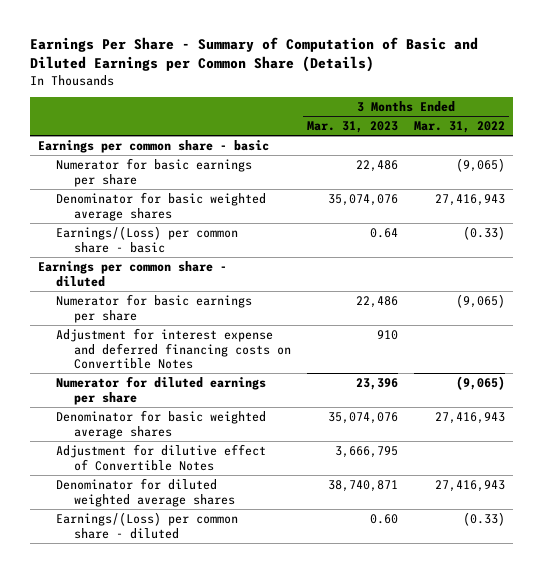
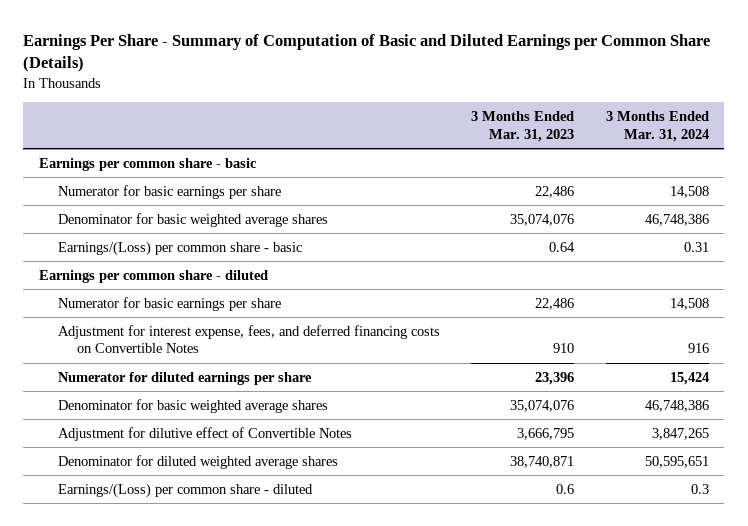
[413,121,505,134] Mar. 31, 2022 -> none
none -> [605,111,709,142] 3 Months Ended Mar. 31, 2024
[55,327,291,370] Adjustment for interest expense and deferred financing costs on Convertible Notes -> [57,324,440,354] Adjustment for interest expense, fees, and deferred financing costs on Convertible Notes
[369,513,398,524] 0.60 -> [556,483,575,494] 0.6

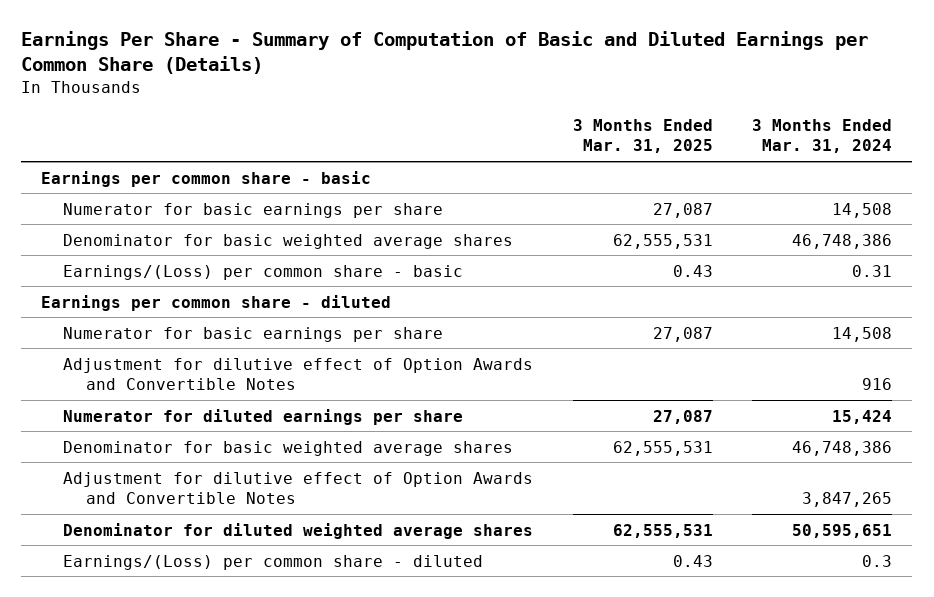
[471,111,575,142] 3 Months Ended Mar. 31, 2023 -> none
none -> [572,119,713,154] 3 Months Ended Mar. 31, 2025
[57,324,440,354] Adjustment for interest expense, fees, and deferred financing costs on Convertible Notes -> [63,357,534,390] Adjustment for dilutive effect of Option Awards and Convertible Notes
[57,426,352,441] Adjustment for dilutive effect of Convertible Notes -> [63,471,534,504] Adjustment for dilutive effect of Option Awards and Convertible Notes

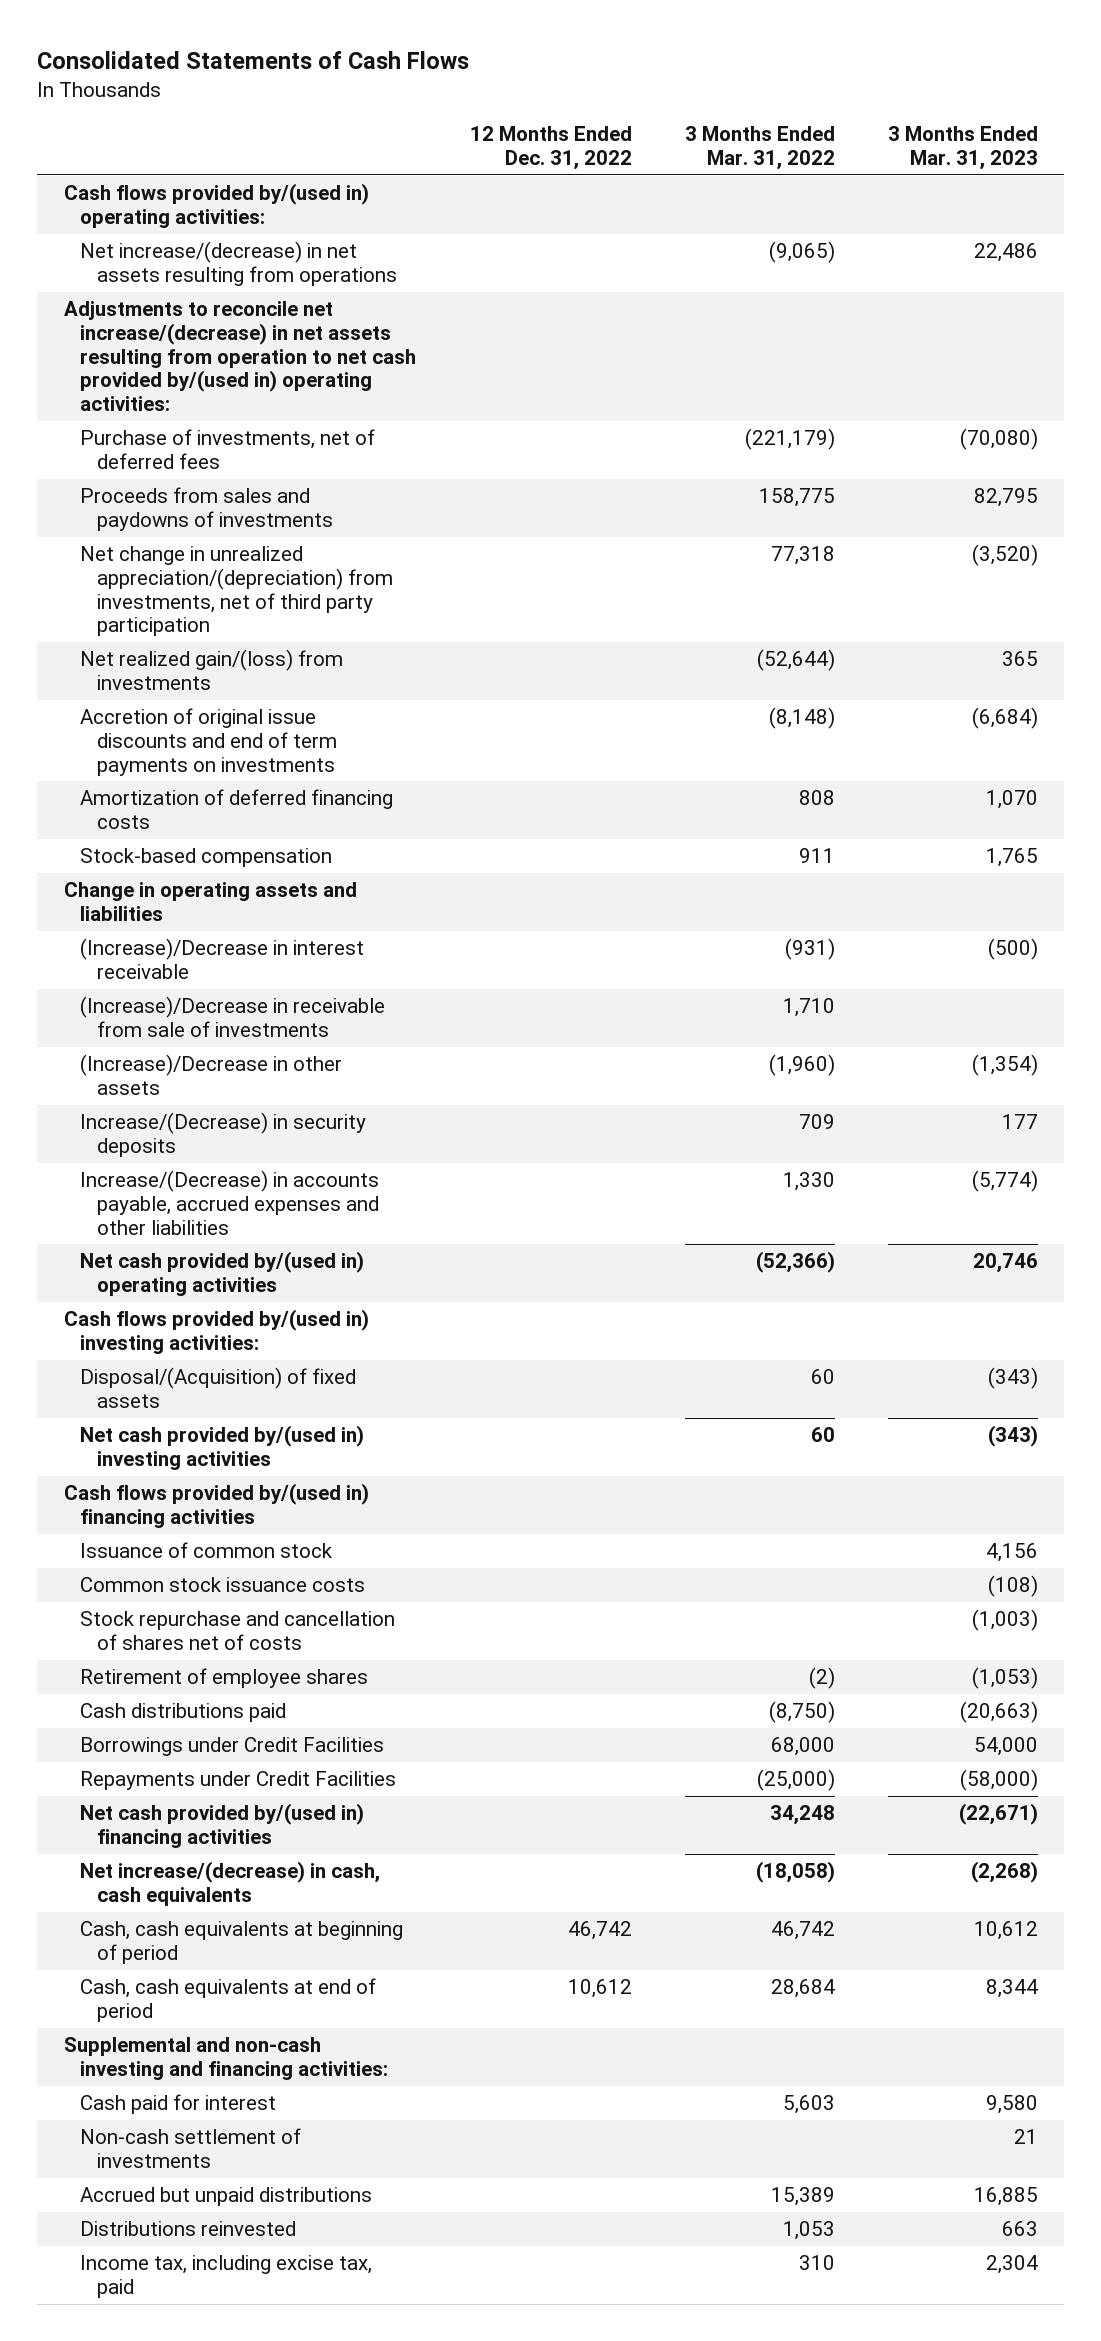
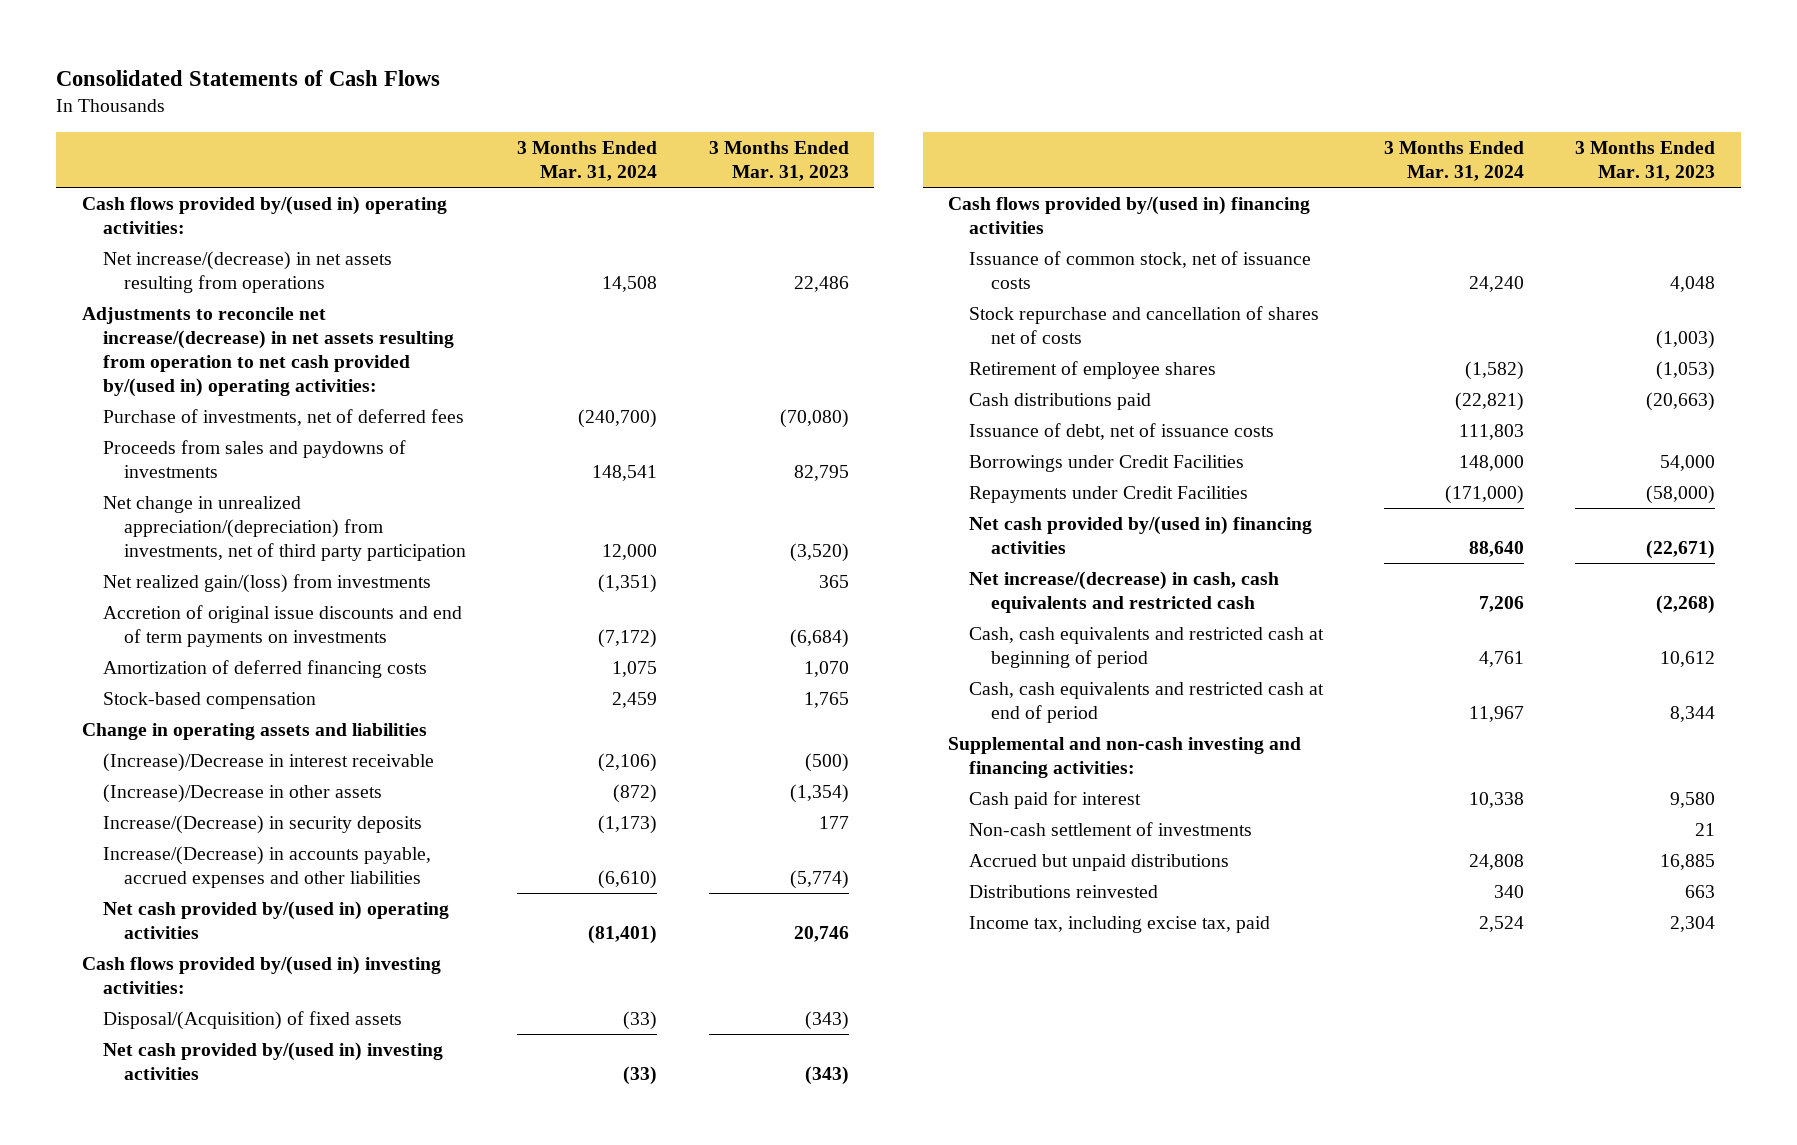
[469,126,632,171] 12 Months Ended Dec. 31, 2022 -> none
[684,126,835,171] 3 Months Ended Mar. 31, 2022 -> none
none -> [517,140,658,181] 3 Months Ended Mar. 31, 2024
[80,996,386,1037] (Increase)/Decrease in receivable from sale of investments -> none
[80,1577,366,1593] Common stock issuance costs -> none
[80,1542,333,1559] Issuance of common stock -> [969,250,1312,289] Issuance of common stock, net of issuance costs
[985,1543,1038,1563] 4,156 -> [1669,275,1715,292] 4,048
none -> [969,422,1275,440] Issuance of debt, net of issuance costs
[80,1861,381,1906] Net increase/(decrease) in cash, cash equivalents -> [969,570,1280,613] Net increase/(decrease) in cash, cash equivalents and restricted cash
[80,1921,404,1964] Cash, cash equivalents at beginning of period -> [969,626,1325,668] Cash, cash equivalents and restricted cash at beginning of period
[80,1978,377,2022] Cash, cash equivalents at end of period -> [969,681,1325,723] Cash, cash equivalents and restricted cash at end of period

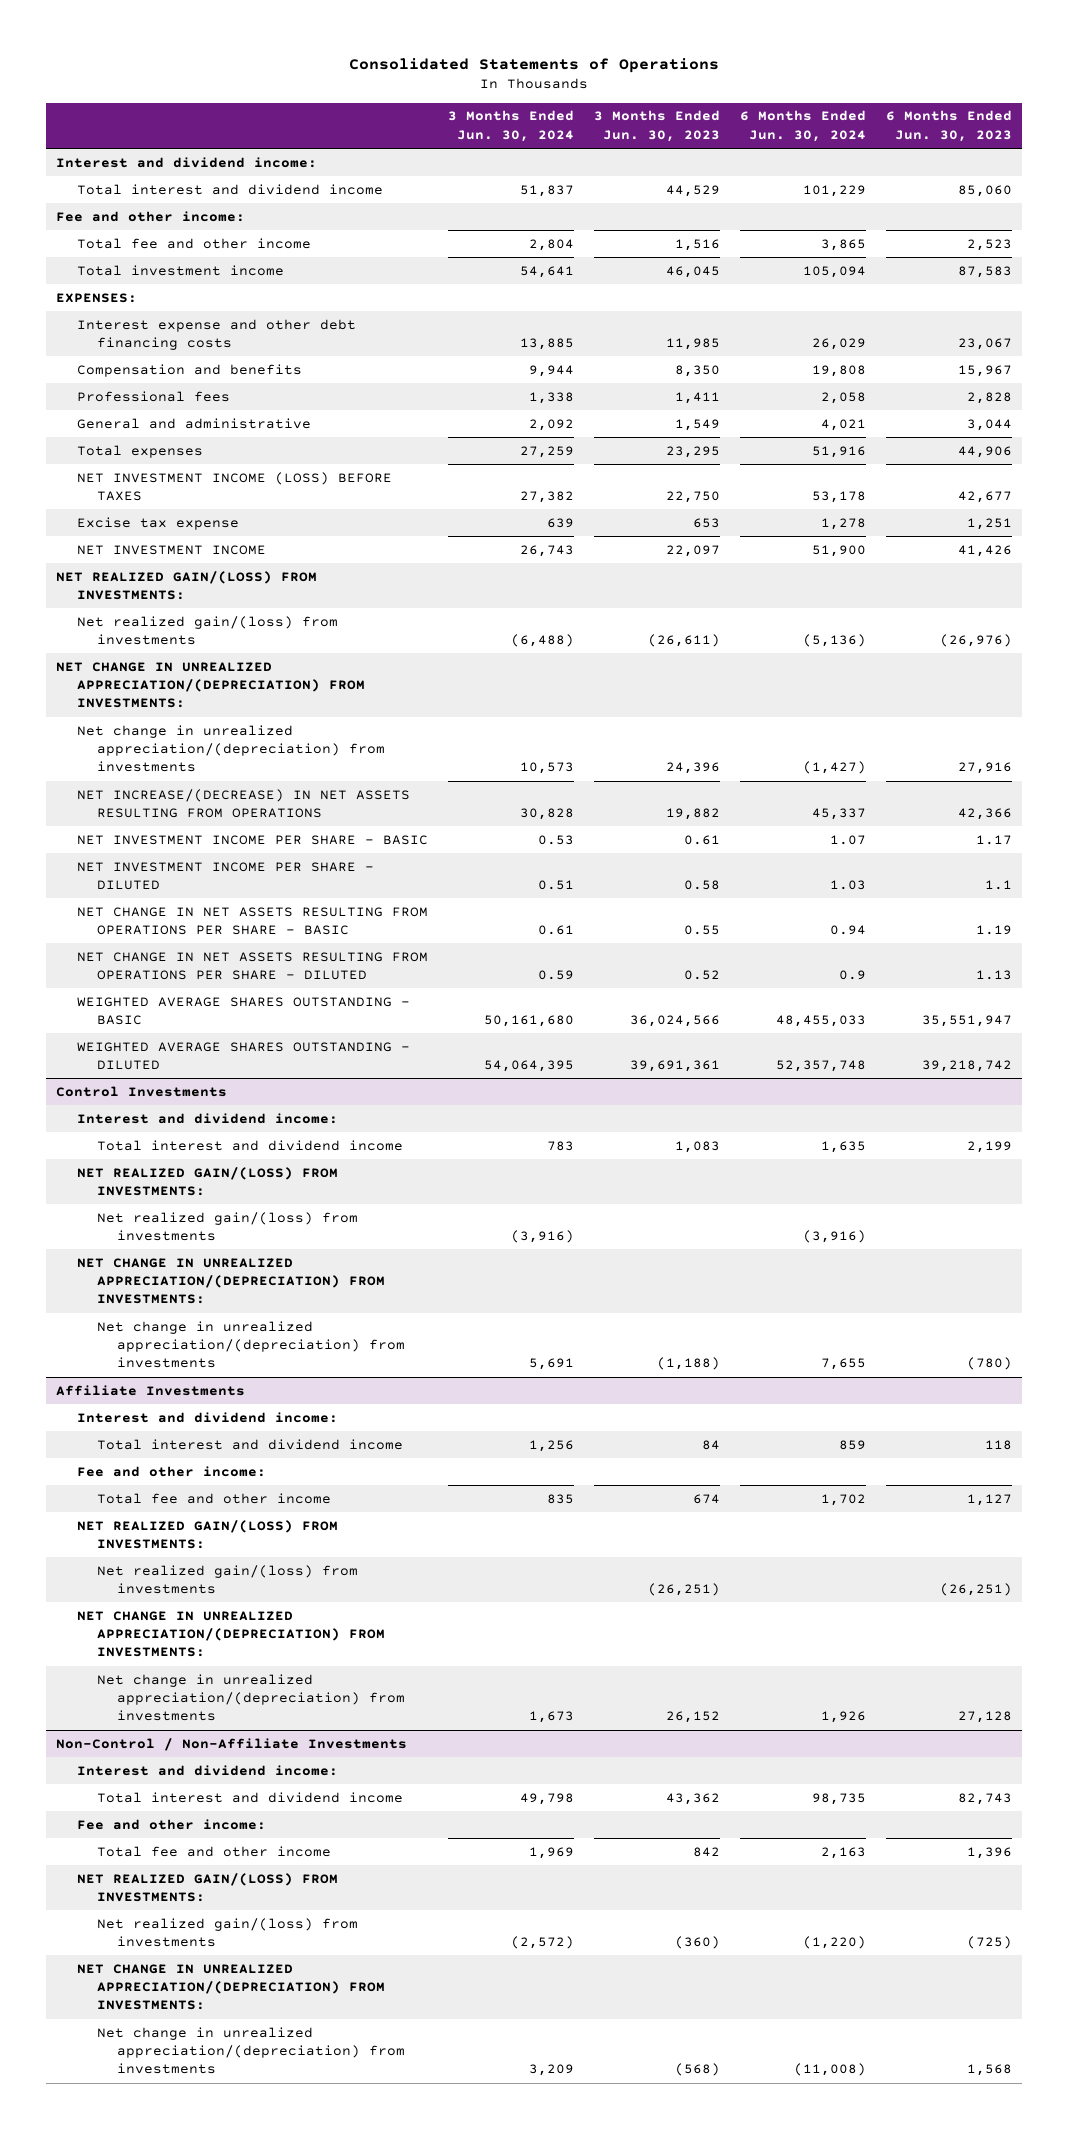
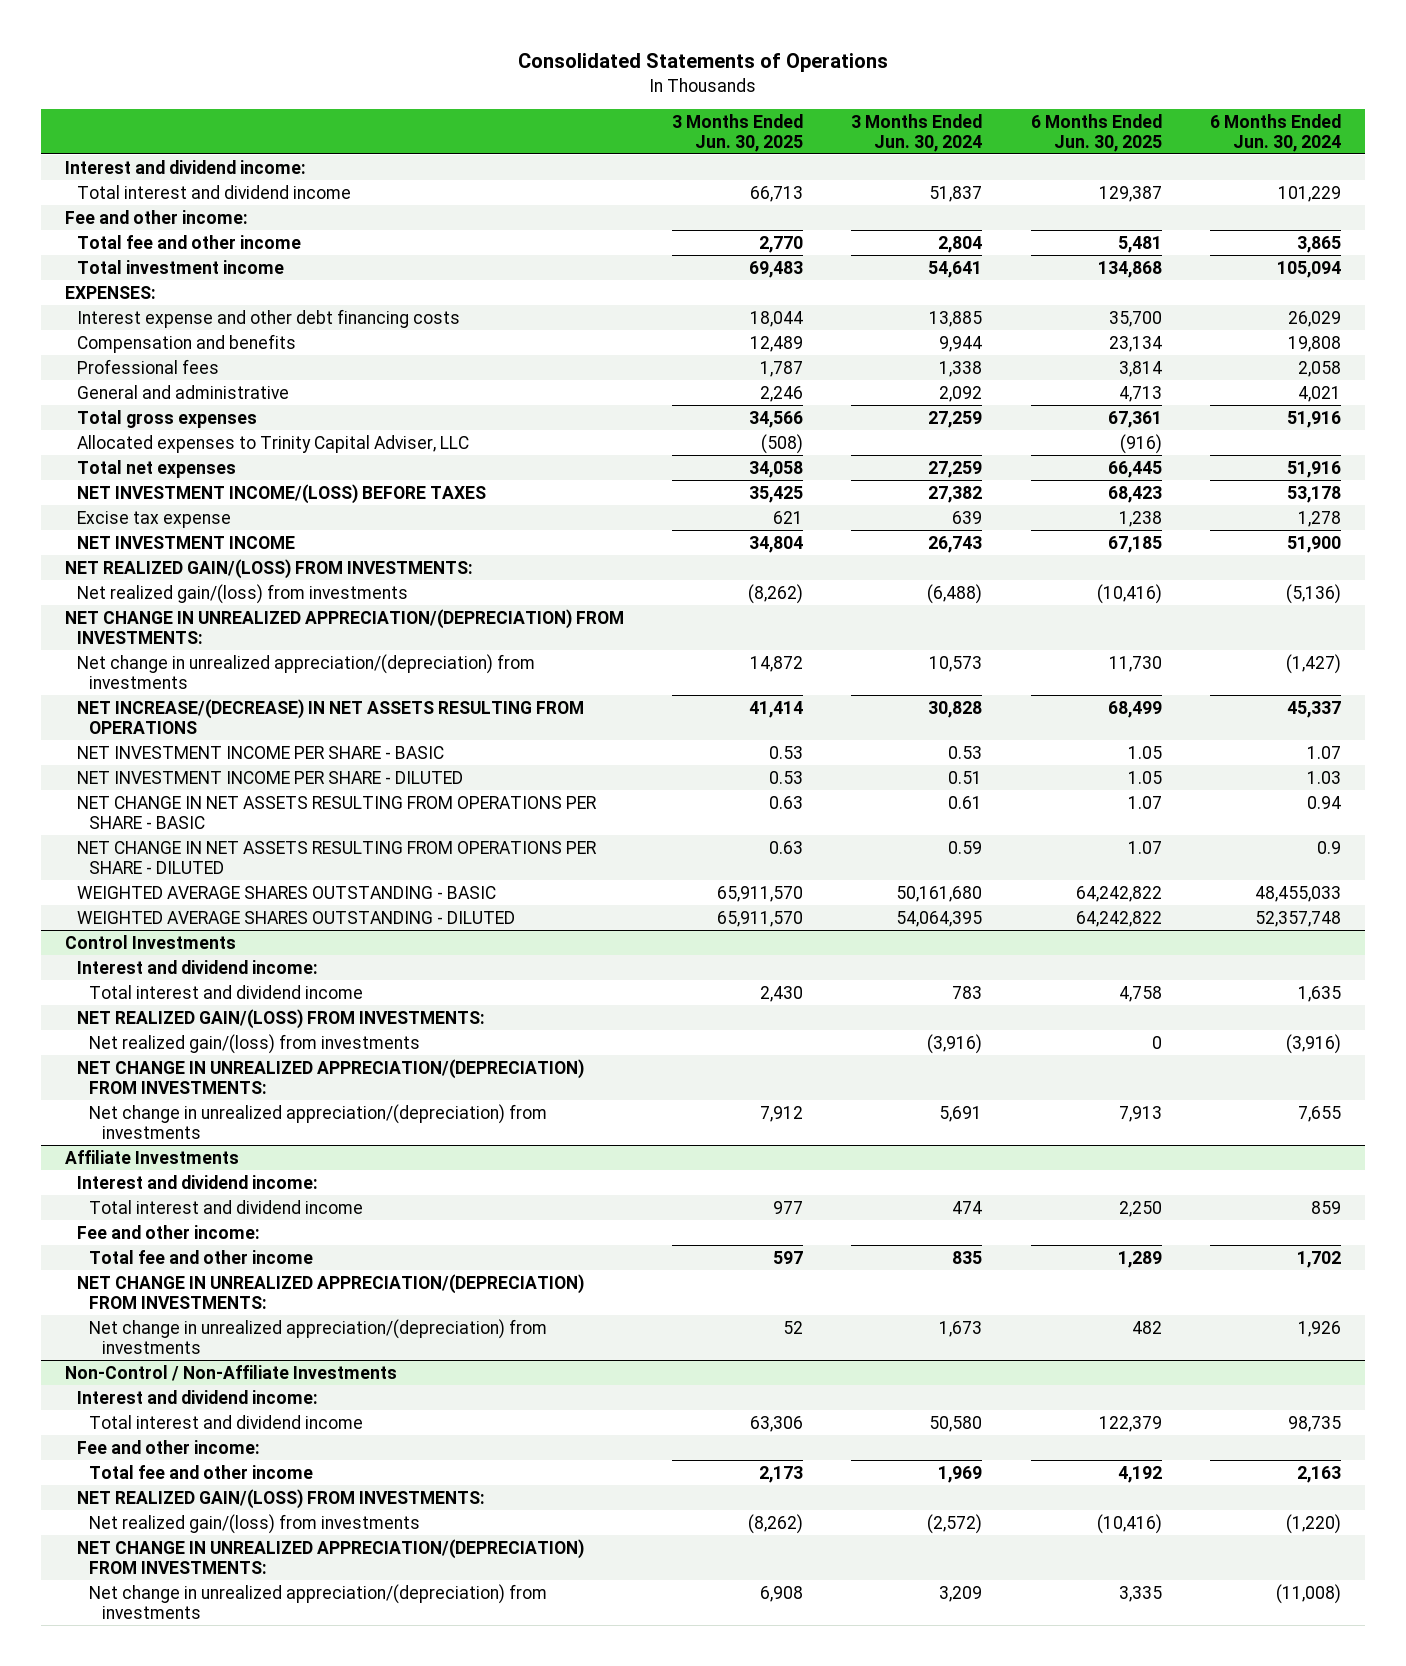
[593,110,720,142] 3 Months Ended Jun. 30, 2023 -> none
[885,110,1012,142] 6 Months Ended Jun. 30, 2023 -> none
none -> [672,113,804,152] 3 Months Ended Jun. 30, 2025
none -> [1030,113,1162,152] 6 Months Ended Jun. 30, 2025
none -> [77,409,258,428] Total gross expenses
none -> [77,434,470,453] Allocated expenses to Trinity Capital Adviser, LLC
[76,444,203,458] Total expenses -> [77,459,237,478] Total net expenses
[76,471,392,502] NET INVESTMENT INCOME (LOSS) BEFORE TAXES -> [77,483,487,504] NET INVESTMENT INCOME/(LOSS) BEFORE TAXES
[528,1439,574,1452] 1,256 -> [952,1200,983,1214] 474
[76,1519,338,1550] NET REALIZED GAIN/(LOSS) FROM INVESTMENTS: -> none
[96,1564,358,1595] Net realized gain/(loss) from investments -> none
[519,1792,574,1805] 49,798 -> [929,1415,983,1432] 50,580

